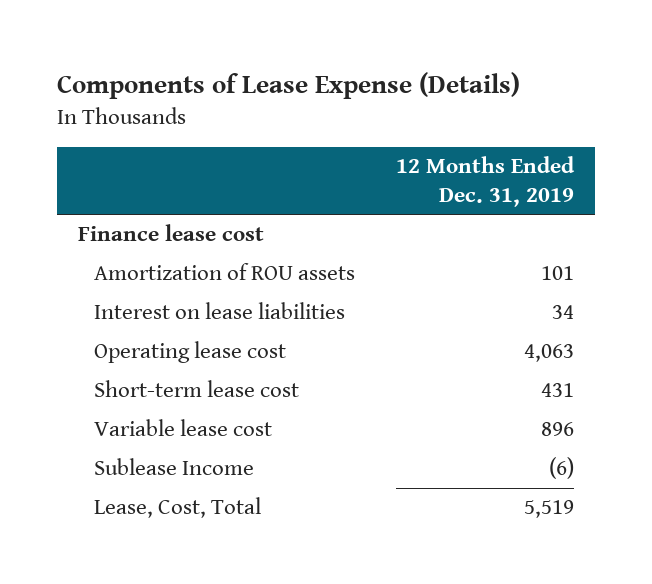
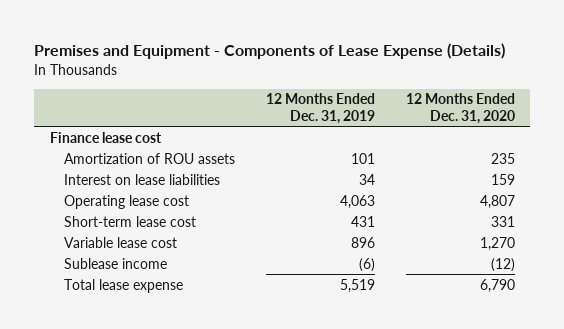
[57,72,521,100] Components of Lease Expense (Details) -> [34,42,506,59] Premises and Equipment - Components of Lease Expense (Details)
none -> [405,93,515,124] 12 Months Ended Dec. 31, 2020
[94,458,255,476] Sublease Income -> [63,257,167,269] Sublease income
[94,497,262,519] Lease, Cost, Total -> [63,278,183,293] Total lease expense

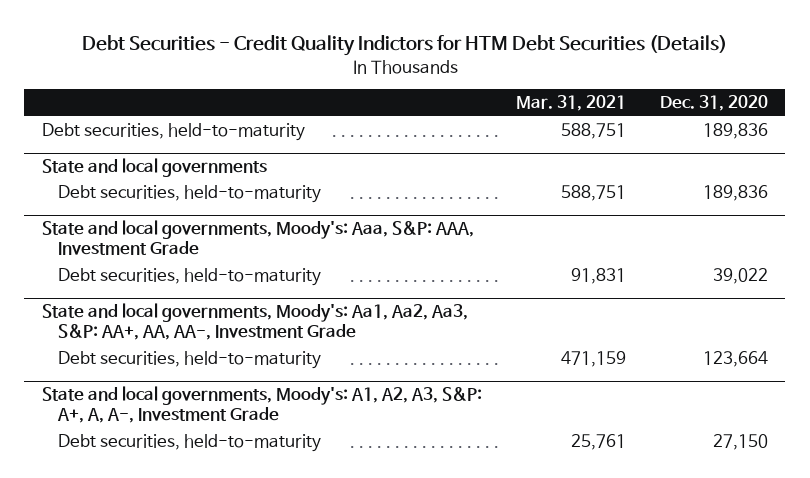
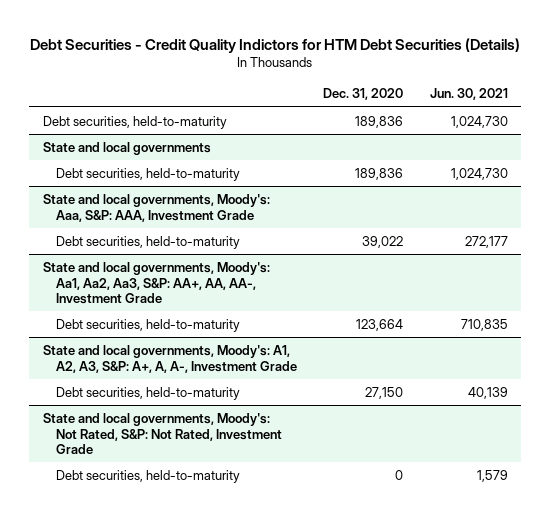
[515,95,626,112] Mar. 31, 2021 -> none
none -> [430,88,509,101] Jun. 30, 2021
none -> [42,412,282,455] State and local governments, Moody's: Not Rated, S&P: Not Rated, Investment Grade
none -> [55,469,240,483] Debt securities, held-to-maturity

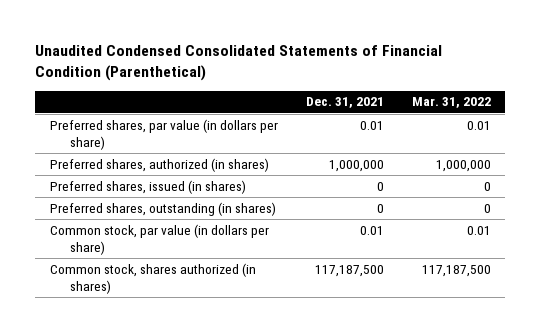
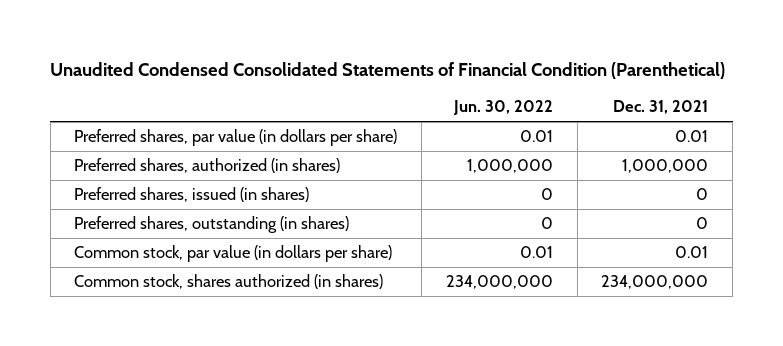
[412,97,492,109] Mar. 31, 2022 -> none
none -> [452,100,553,116] Jun. 30, 2022
[314,264,384,277] 117,187,500 -> [601,275,709,290] 234,000,000

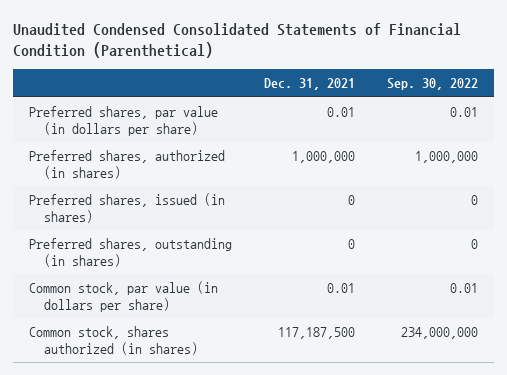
[452,100,553,116] Jun. 30, 2022 -> none
none -> [386,78,478,91] Sep. 30, 2022
[601,275,709,290] 234,000,000 -> [277,327,355,340] 117,187,500

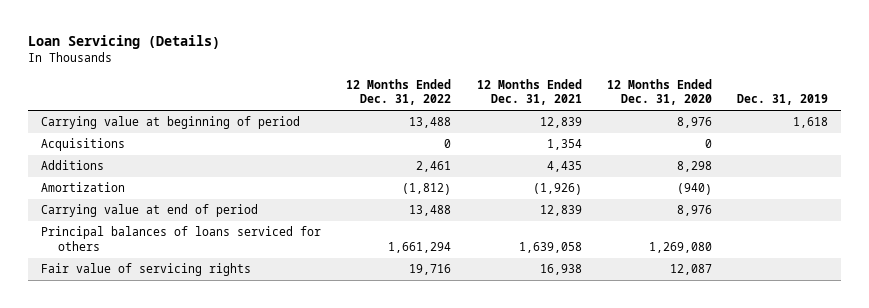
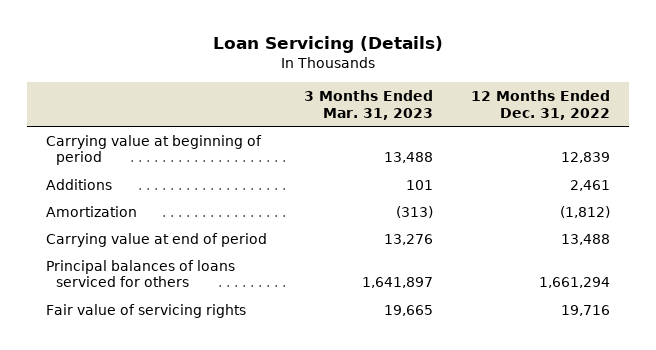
[476,78,582,106] 12 Months Ended Dec. 31, 2021 -> none
[607,78,713,106] 12 Months Ended Dec. 31, 2020 -> none
[737,94,829,106] Dec. 31, 2019 -> none
none -> [304,90,434,120] 3 Months Ended Mar. 31, 2023
[40,138,125,152] Acquisitions -> none
[409,117,452,129] 13,488 -> [561,152,611,164] 12,839

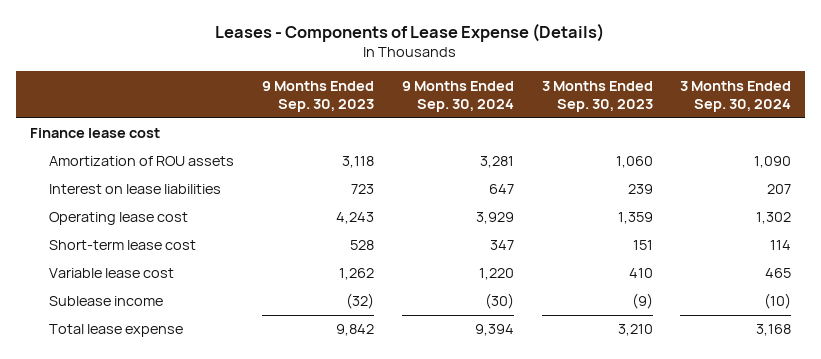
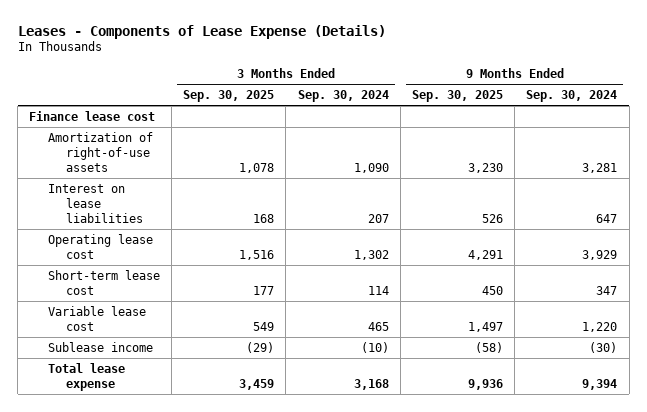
[261,80,374,112] 9 Months Ended Sep. 30, 2023 -> none
[541,80,653,112] 3 Months Ended Sep. 30, 2023 -> none
none -> [183,90,275,103] Sep. 30, 2025
none -> [412,90,504,103] Sep. 30, 2025
[49,156,235,167] Amortization of ROU assets -> [47,131,153,172] Amortization of right-of-use assets

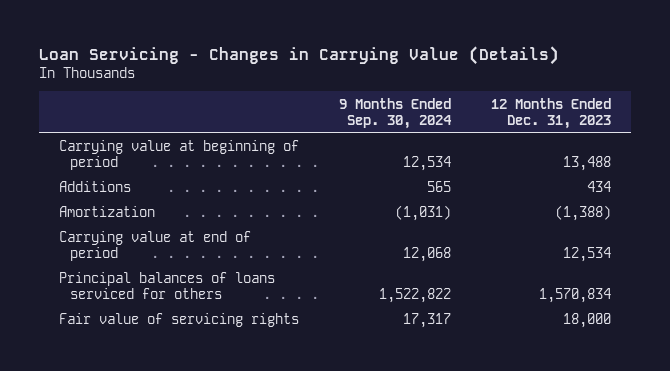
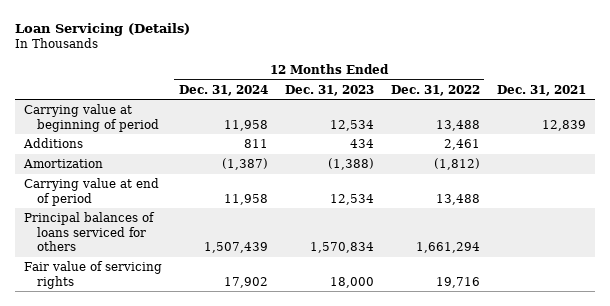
[38,45,559,65] Loan Servicing - Changes in Carrying Value (Details) -> [14,22,190,36] Loan Servicing (Details)
[339,97,453,129] 9 Months Ended Sep. 30, 2024 -> none
none -> [178,84,268,96] Dec. 31, 2024
none -> [391,84,481,96] Dec. 31, 2022
none -> [497,84,587,96] Dec. 31, 2021
[563,156,612,172] 13,488 -> [329,119,374,131] 12,534

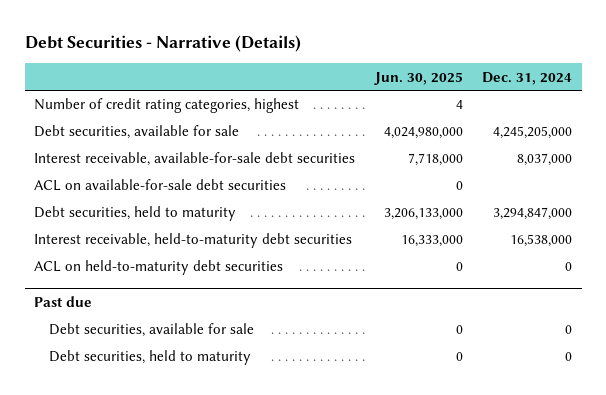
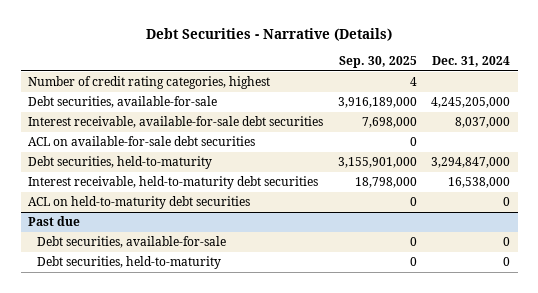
[373,71,463,85] Jun. 30, 2025 -> none
none -> [338,56,417,69] Sep. 30, 2025
[34,125,240,140] Debt securities, available for sale -> [28,96,218,109] Debt securities, available-for-sale
[34,206,237,222] Debt securities, held to maturity -> [28,156,213,170] Debt securities, held-to-maturity
[48,323,254,338] Debt securities, available for sale -> [37,236,227,249] Debt securities, available-for-sale
[48,350,251,366] Debt securities, held to maturity -> [37,256,222,270] Debt securities, held-to-maturity

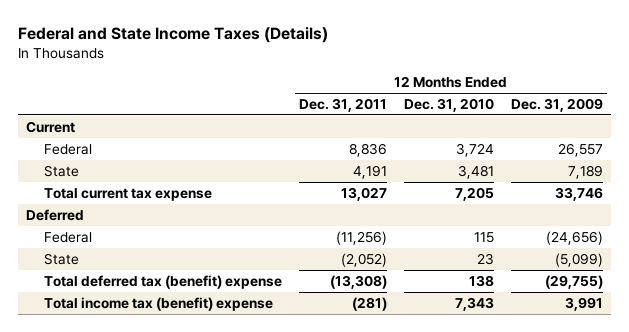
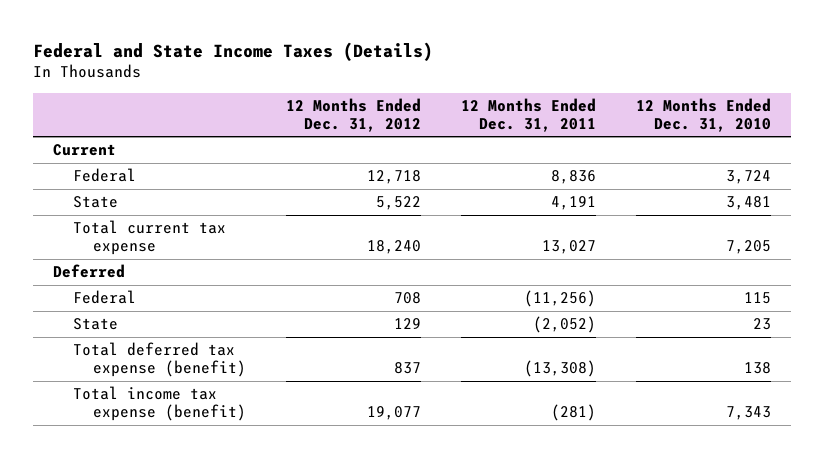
[511,97,604,112] Dec. 31, 2009 -> none
none -> [286,97,422,132] 12 Months Ended Dec. 31, 2012
[44,274,283,289] Total deferred tax (benefit) expense -> [73,342,247,378] Total deferred tax expense (benefit)
[44,296,274,311] Total income tax (benefit) expense -> [73,386,247,422] Total income tax expense (benefit)

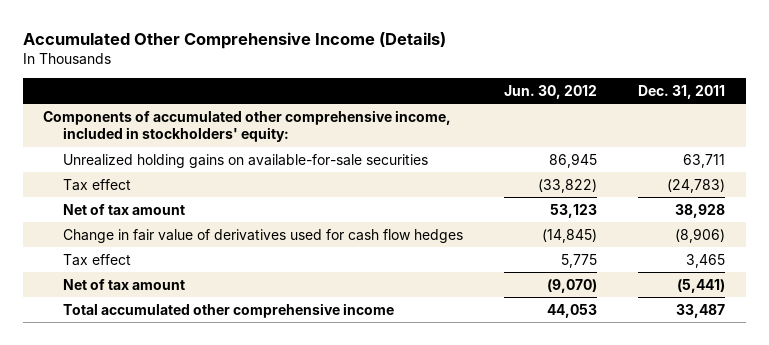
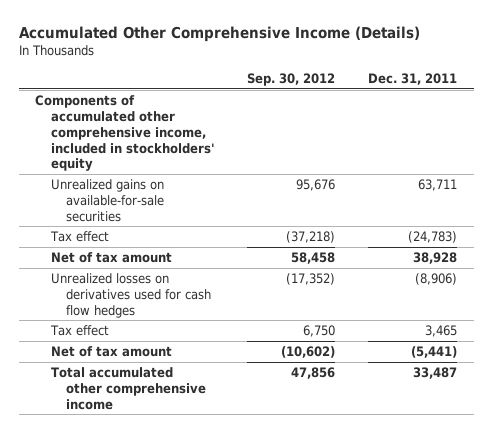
[504,84,598,99] Jun. 30, 2012 -> none
none -> [247,72,336,86] Sep. 30, 2012
[43,109,452,143] Components of accumulated other comprehensive income, included in stockholders' equity: -> [35,94,215,172] Components of accumulated other comprehensive income, included in stockholders' equity
[62,153,428,168] Unrealized holding gains on available-for-sale securities -> [50,178,165,222] Unrealized gains on available-for-sale securities
[62,228,463,243] Change in fair value of derivatives used for cash flow hedges -> [50,272,212,318] Unrealized losses on derivatives used for cash flow hedges

